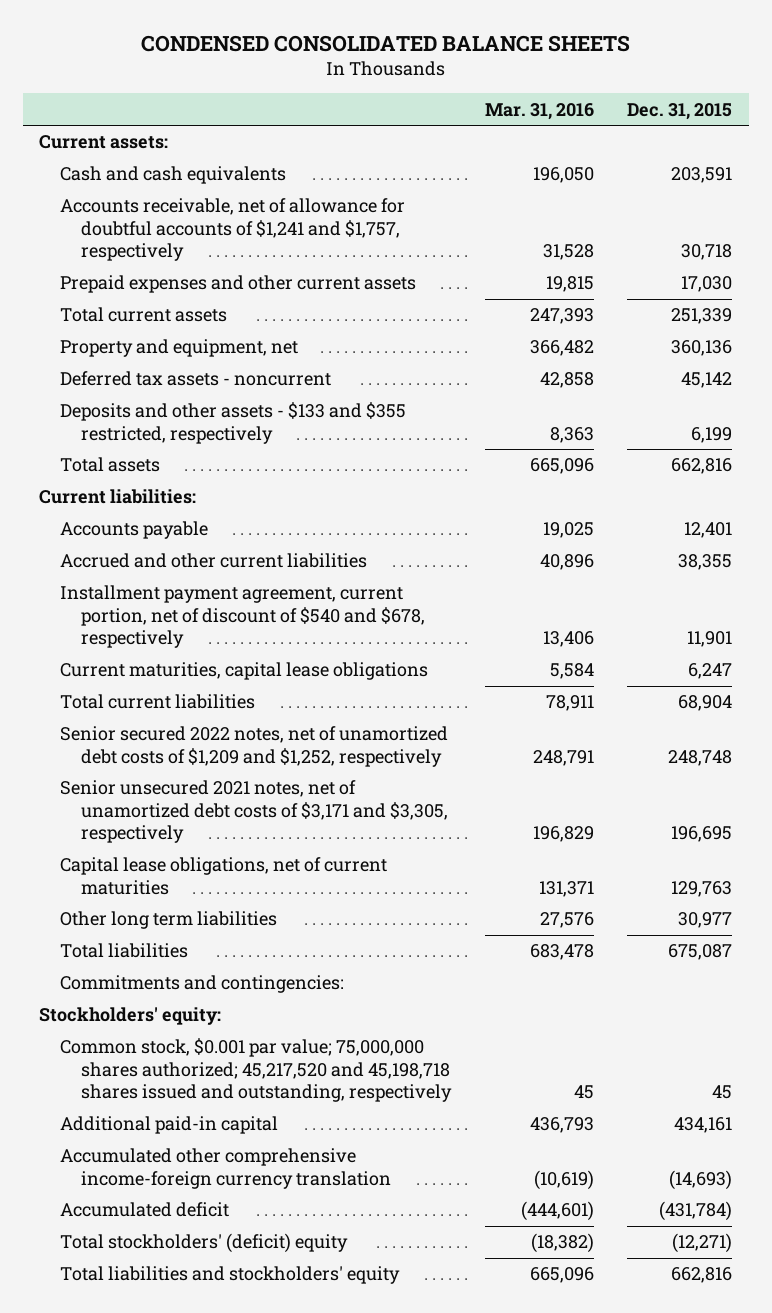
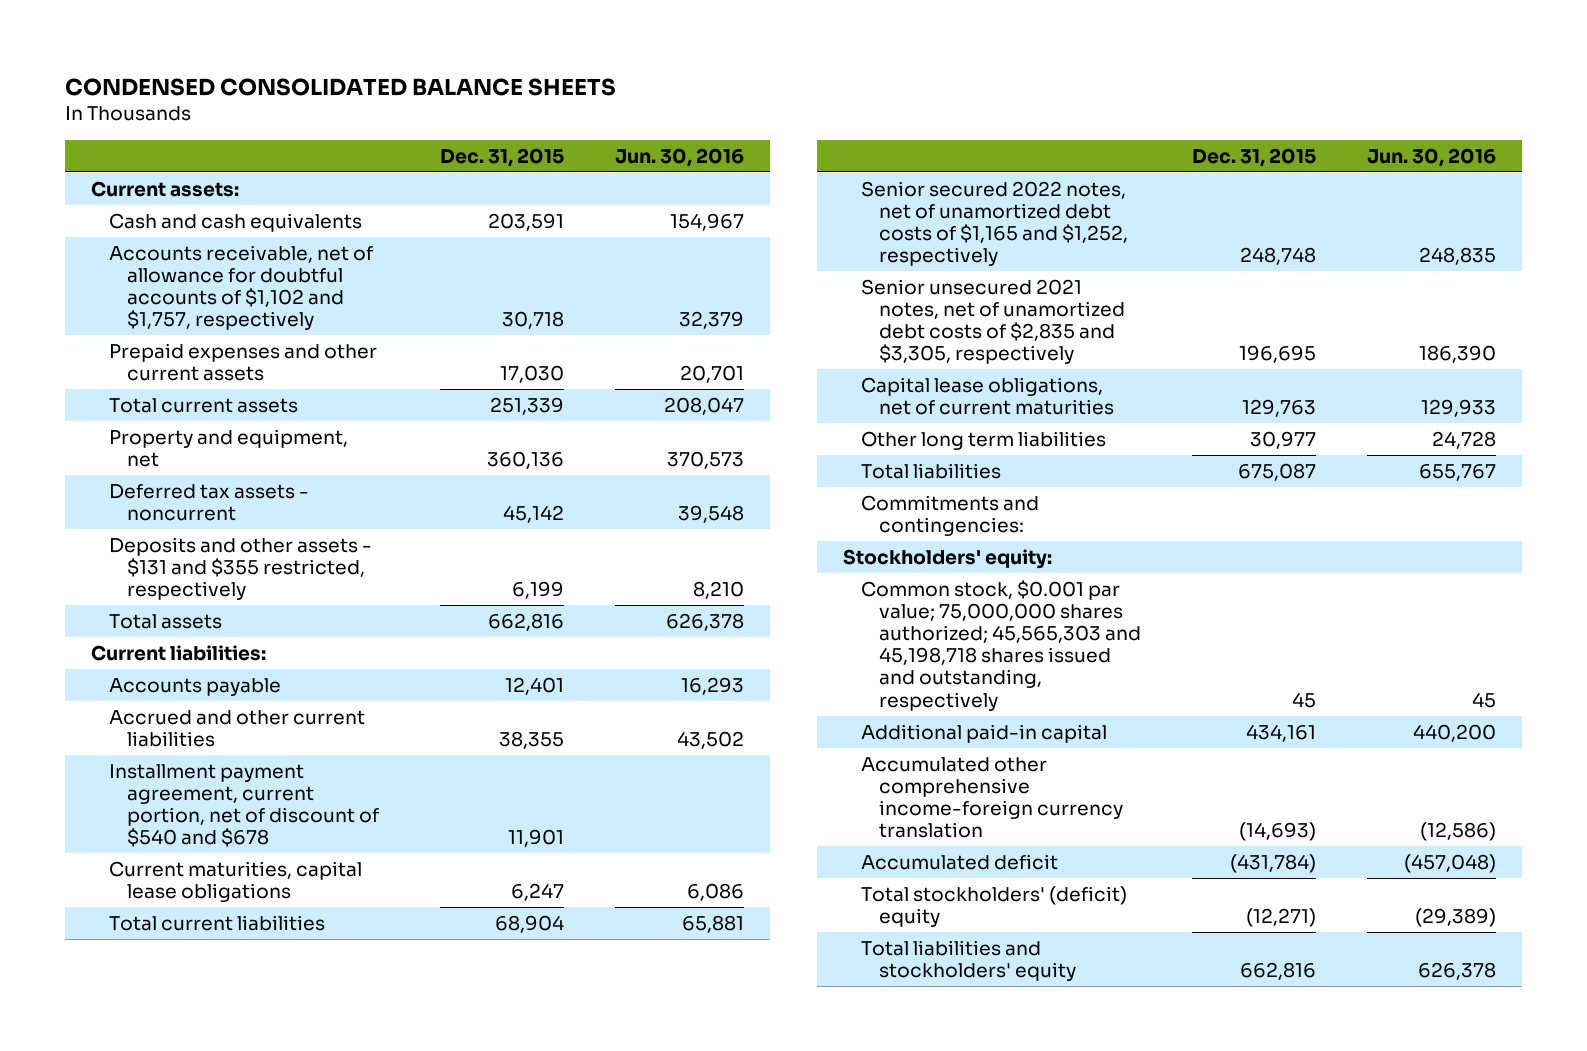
[484,102,594,120] Mar. 31, 2016 -> none
none -> [615,147,745,167] Jun. 30, 2016
[60,198,406,262] Accounts receivable, net of allowance for doubtful accounts of $1,241 and $1,757, respectively -> [108,245,373,331] Accounts receivable, net of allowance for doubtful accounts of $1,102 and $1,757, respectively
[60,402,407,444] Deposits and other assets - $133 and $355 restricted, respectively -> [108,537,372,601] Deposits and other assets - $131 and $355 restricted, respectively
[60,585,425,649] Installment payment agreement, current portion, net of discount of $540 and $678, respectively -> [108,764,379,848] Installment payment agreement, current portion, net of discount of $540 and $678
[60,726,449,767] Senior secured 2022 notes, net of unamortized debt costs of $1,209 and $1,252, respectively -> [860,181,1128,267] Senior secured 2022 notes, net of unamortized debt costs of $1,165 and $1,252, respectively
[60,780,448,844] Senior unsecured 2021 notes, net of unamortized debt costs of $3,171 and $3,305, respectively -> [860,279,1125,365] Senior unsecured 2021 notes, net of unamortized debt costs of $2,835 and $3,305, respectively
[60,1038,452,1103] Common stock, $0.001 par value; 75,000,000 shares authorized; 45,217,520 and 45,198,718 shares issued and outstanding, respectively -> [860,580,1141,711] Common stock, $0.001 par value; 75,000,000 shares authorized; 45,565,303 and 45,198,718 shares issued and outstanding, respectively

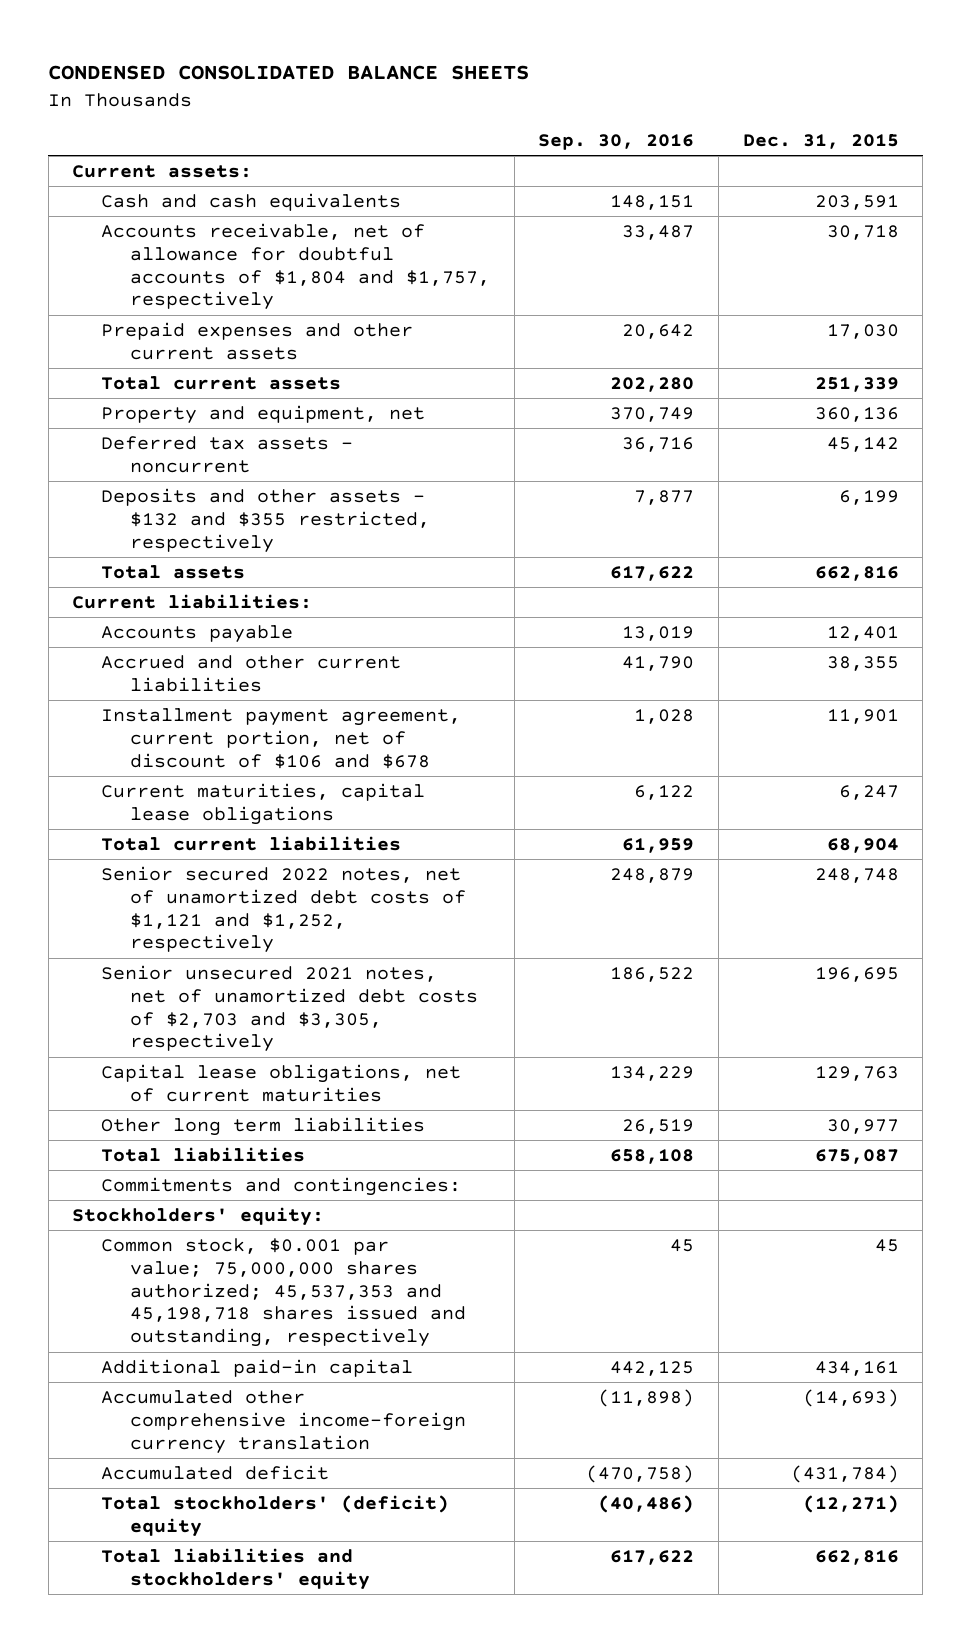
[615,147,745,167] Jun. 30, 2016 -> none
none -> [538,134,695,151] Sep. 30, 2016
[108,245,373,331] Accounts receivable, net of allowance for doubtful accounts of $1,102 and $1,757, respectively -> [101,222,491,311] Accounts receivable, net of allowance for doubtful accounts of $1,804 and $1,757, respectively
[108,537,372,601] Deposits and other assets - $131 and $355 restricted, respectively -> [101,487,431,553] Deposits and other assets - $132 and $355 restricted, respectively
[108,764,379,848] Installment payment agreement, current portion, net of discount of $540 and $678 -> [101,707,462,769] Installment payment agreement, current portion, net of discount of $106 and $678
[860,181,1128,267] Senior secured 2022 notes, net of unamortized debt costs of $1,165 and $1,252, respectively -> [101,865,467,954] Senior secured 2022 notes, net of unamortized debt costs of $1,121 and $1,252, respectively
[860,279,1125,365] Senior unsecured 2021 notes, net of unamortized debt costs of $2,835 and $3,305, respectively -> [101,964,479,1053] Senior unsecured 2021 notes, net of unamortized debt costs of $2,703 and $3,305, respectively
[860,580,1141,711] Common stock, $0.001 par value; 75,000,000 shares authorized; 45,565,303 and 45,198,718 shares issued and outstanding, respectively -> [101,1237,467,1348] Common stock, $0.001 par value; 75,000,000 shares authorized; 45,537,353 and 45,198,718 shares issued and outstanding, respectively

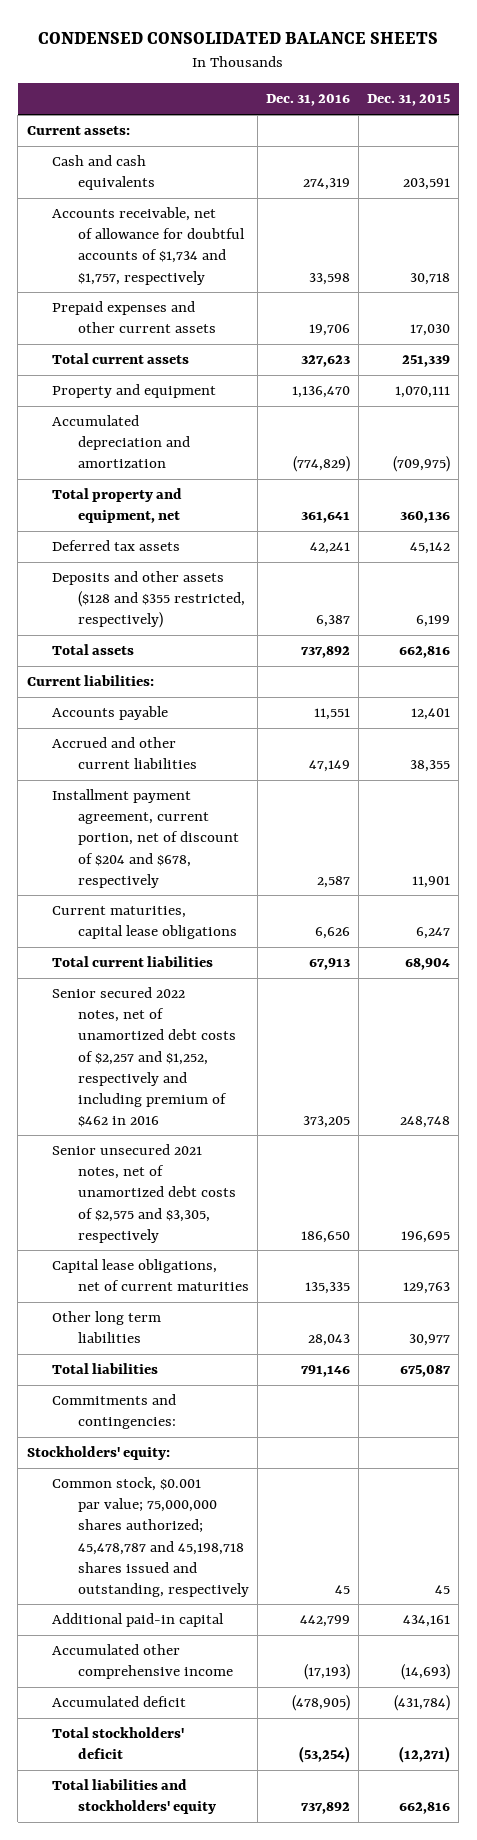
[538,134,695,151] Sep. 30, 2016 -> none
none -> [266,94,351,107] Dec. 31, 2016
[101,222,491,311] Accounts receivable, net of allowance for doubtful accounts of $1,804 and $1,757, respectively -> [52,207,245,285] Accounts receivable, net of allowance for doubtful accounts of $1,734 and $1,757, respectively
none -> [52,384,217,399] Property and equipment
none -> [52,415,190,469] Accumulated depreciation and amortization
[101,404,426,424] Property and equipment, net -> [52,488,183,524] Total property and equipment, net
[101,435,354,473] Deferred tax assets - noncurrent -> [52,540,181,552] Deferred tax assets
[101,487,431,553] Deposits and other assets - $132 and $355 restricted, respectively -> [52,571,245,629] Deposits and other assets ($128 and $355 restricted, respectively)
[101,707,462,769] Installment payment agreement, current portion, net of discount of $106 and $678 -> [52,789,239,888] Installment payment agreement, current portion, net of discount of $204 and $678, respectively
[101,865,467,954] Senior secured 2022 notes, net of unamortized debt costs of $1,121 and $1,252, respectively -> [52,987,236,1127] Senior secured 2022 notes, net of unamortized debt costs of $2,257 and $1,252, respectively and including premium of $462 in 2016
[101,964,479,1053] Senior unsecured 2021 notes, net of unamortized debt costs of $2,703 and $3,305, respectively -> [52,1144,236,1243] Senior unsecured 2021 notes, net of unamortized debt costs of $2,575 and $3,305, respectively
[101,1237,467,1348] Common stock, $0.001 par value; 75,000,000 shares authorized; 45,537,353 and 45,198,718 shares issued and outstanding, respectively -> [52,1477,249,1597] Common stock, $0.001 par value; 75,000,000 shares authorized; 45,478,787 and 45,198,718 shares issued and outstanding, respectively
[101,1389,467,1454] Accumulated other comprehensive income-foreign currency translation -> [52,1644,233,1680] Accumulated other comprehensive income
[101,1494,450,1537] Total stockholders' (deficit) equity -> [52,1727,185,1760] Total stockholders' deficit

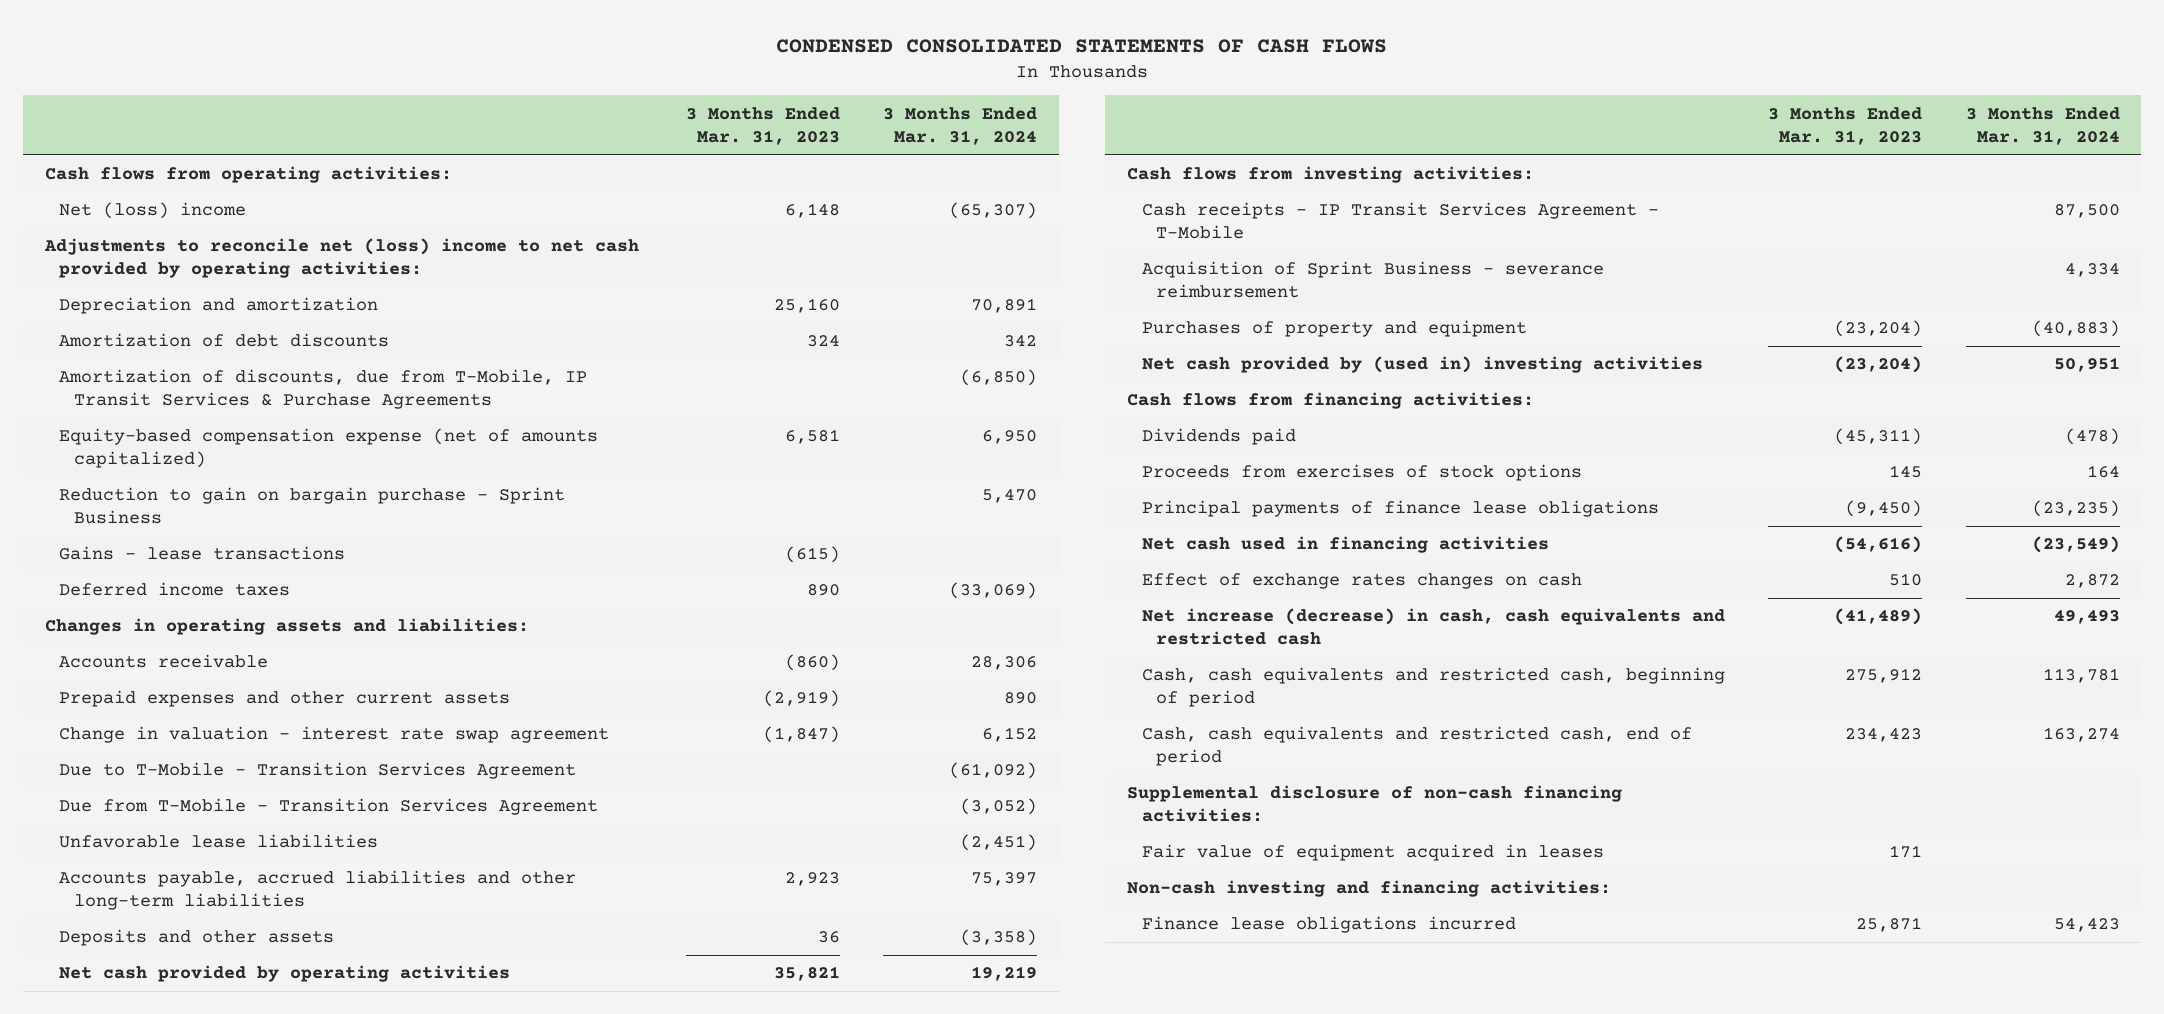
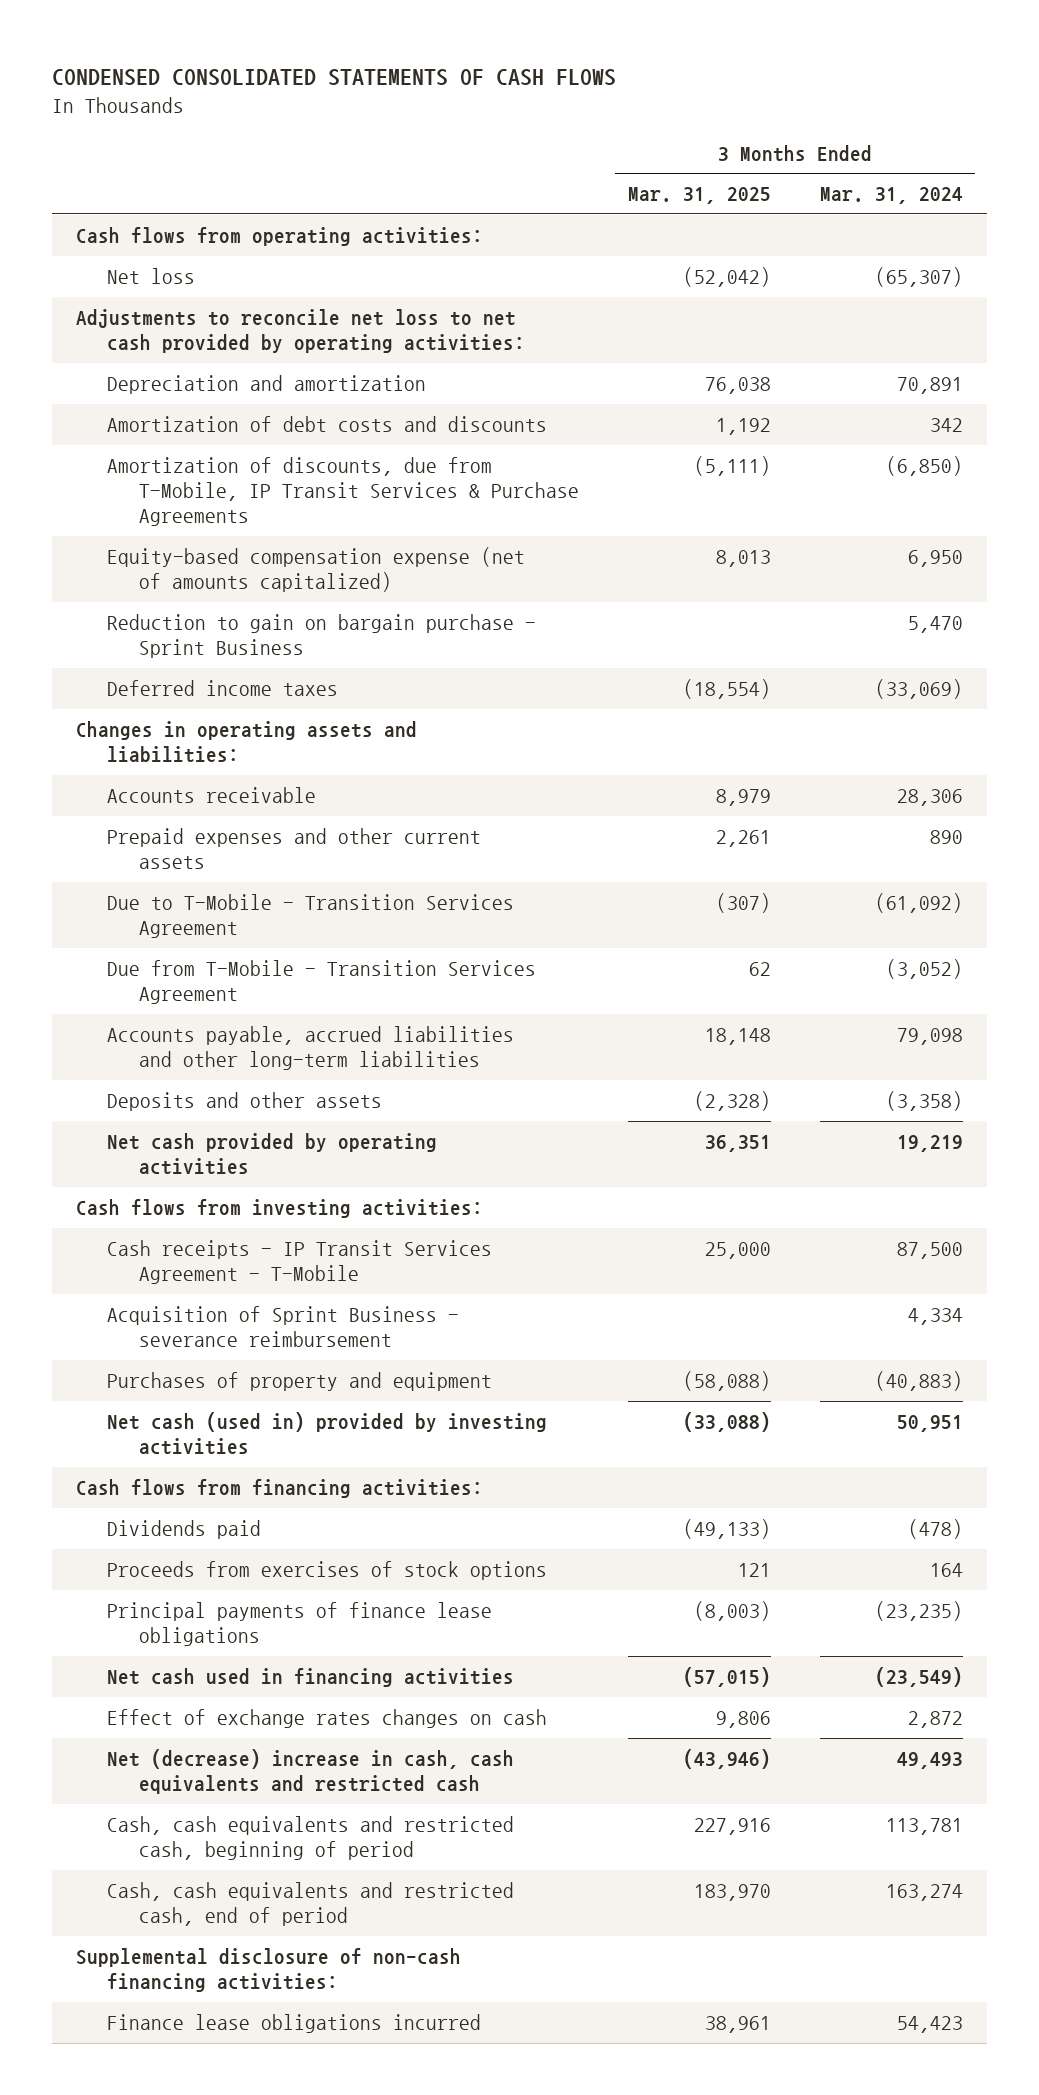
[685,106,840,145] 3 Months Ended Mar. 31, 2023 -> none
none -> [627,187,771,205] Mar. 31, 2025
[59,202,247,220] Net (loss) income -> [107,267,196,284] Net loss
[43,238,639,279] Adjustments to reconcile net (loss) income to net cash provided by operating activities: -> [76,308,526,353] Adjustments to reconcile net loss to net cash provided by operating activities:
[59,333,390,348] Amortization of debt discounts -> [107,415,548,432] Amortization of debt costs and discounts
[59,546,346,561] Gains - lease transactions -> none
[59,726,610,744] Change in valuation - interest rate swap agreement -> none
[59,834,379,849] Unfavorable lease liabilities -> none
[971,872,1038,887] 75,397 -> [896,1027,963,1045] 79,098
[1141,356,1703,374] Net cash provided by (used in) investing activities -> [107,1411,548,1455] Net cash (used in) provided by investing activities
[1141,608,1725,646] Net increase (decrease) in cash, cash equivalents and restricted cash -> [107,1748,515,1794] Net (decrease) increase in cash, cash equivalents and restricted cash
[1141,844,1604,862] Fair value of equipment acquired in leases -> none
[1126,880,1611,898] Non-cash investing and financing activities: -> none

